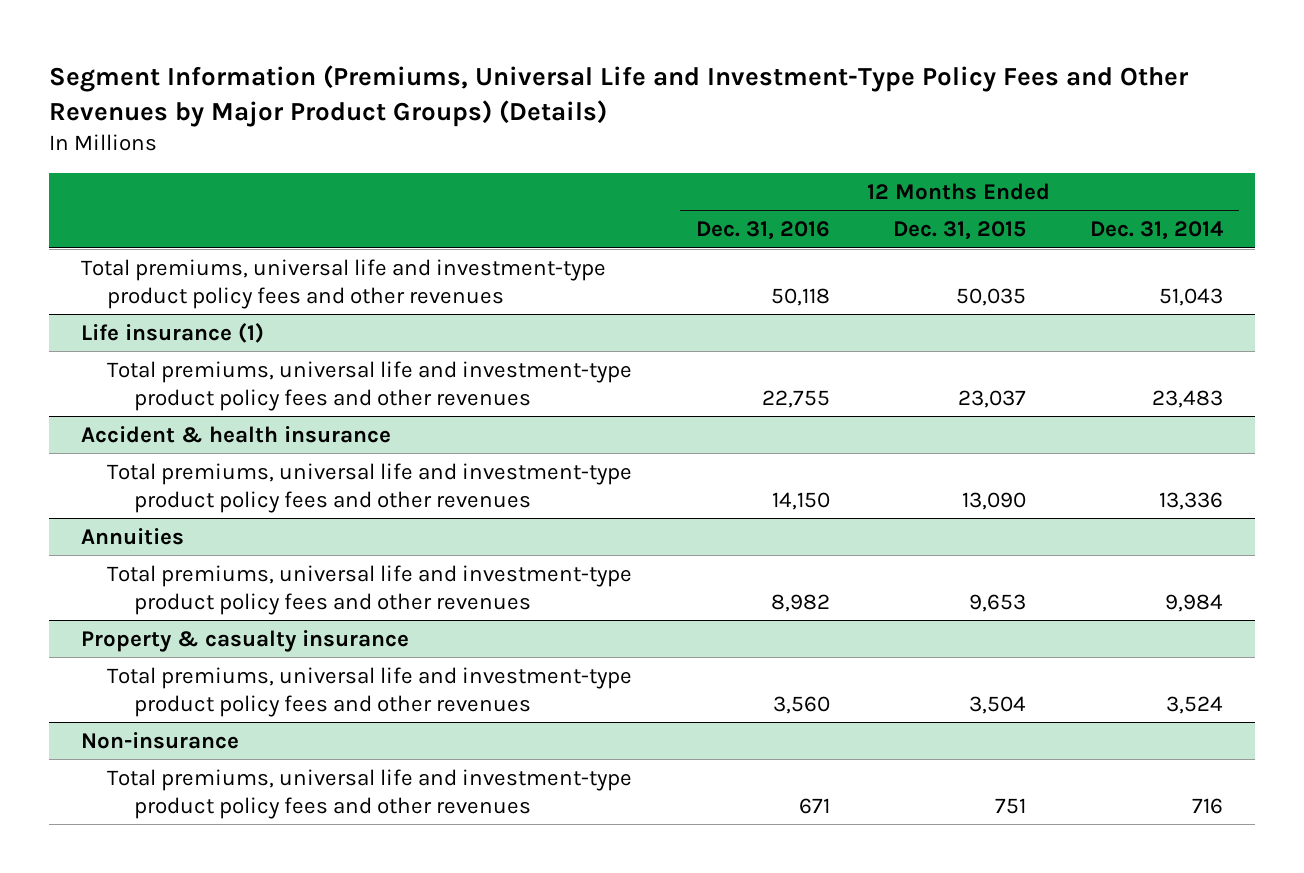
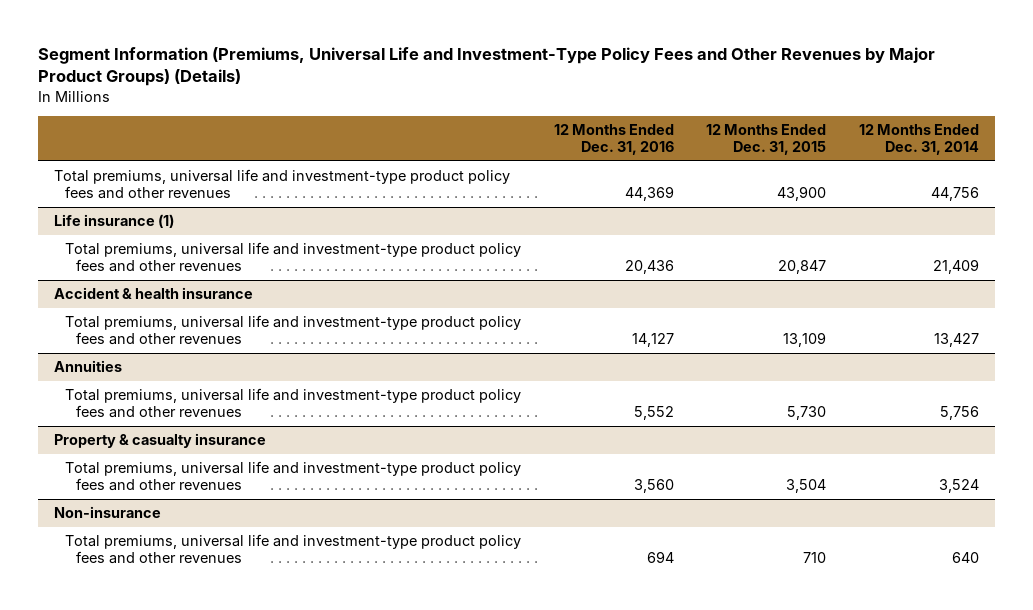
[770,287,830,306] 50,118 -> [624,186,674,202] 44,369
[956,287,1027,306] 50,035 -> [777,186,827,202] 43,900
[1158,287,1223,306] 51,043 -> [930,187,979,202] 44,756
[761,389,830,408] 22,755 -> [624,260,674,275] 20,436
[958,389,1027,408] 23,037 -> [778,260,827,275] 20,847
[1151,389,1223,408] 23,483 -> [932,259,979,275] 21,409
[771,491,830,510] 14,150 -> [631,333,674,348] 14,127
[962,491,1027,510] 13,090 -> [783,332,827,348] 13,109
[1158,491,1223,510] 13,336 -> [933,333,979,348] 13,427
[770,593,830,612] 8,982 -> [633,406,674,421] 5,552
[969,593,1027,612] 9,653 -> [787,406,827,421] 5,730
[1164,593,1223,612] 9,984 -> [939,406,979,421] 5,756
[798,797,830,814] 671 -> [646,551,674,564] 694
[995,797,1027,814] 751 -> [803,552,827,564] 710
[1191,797,1223,814] 716 -> [951,552,979,564] 640

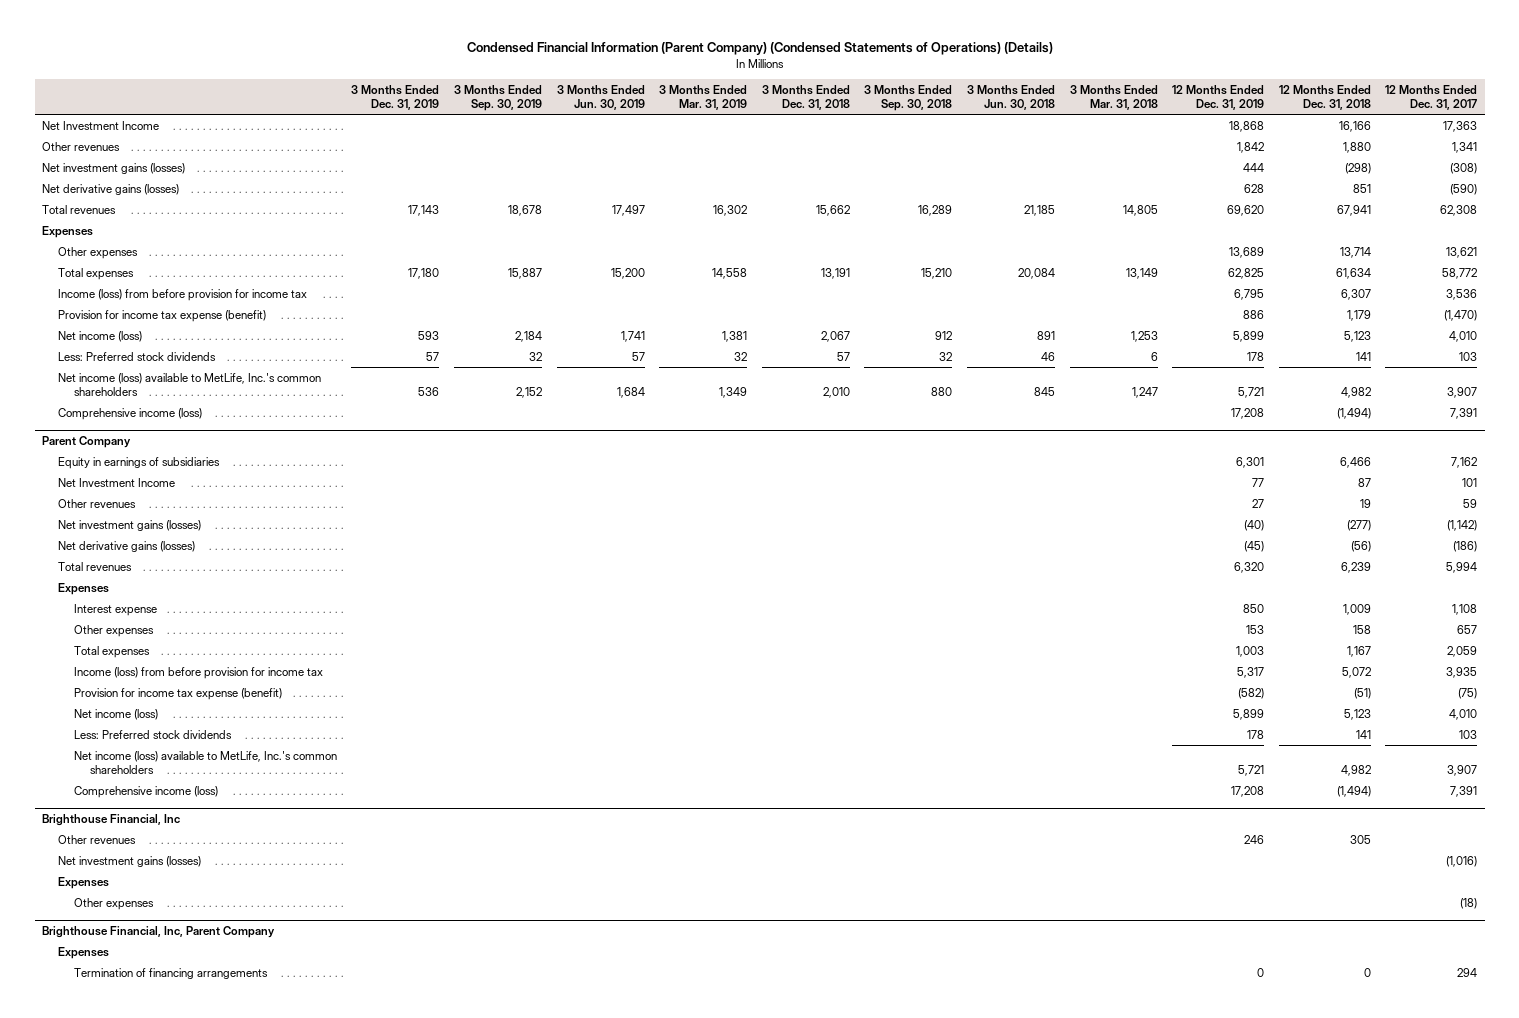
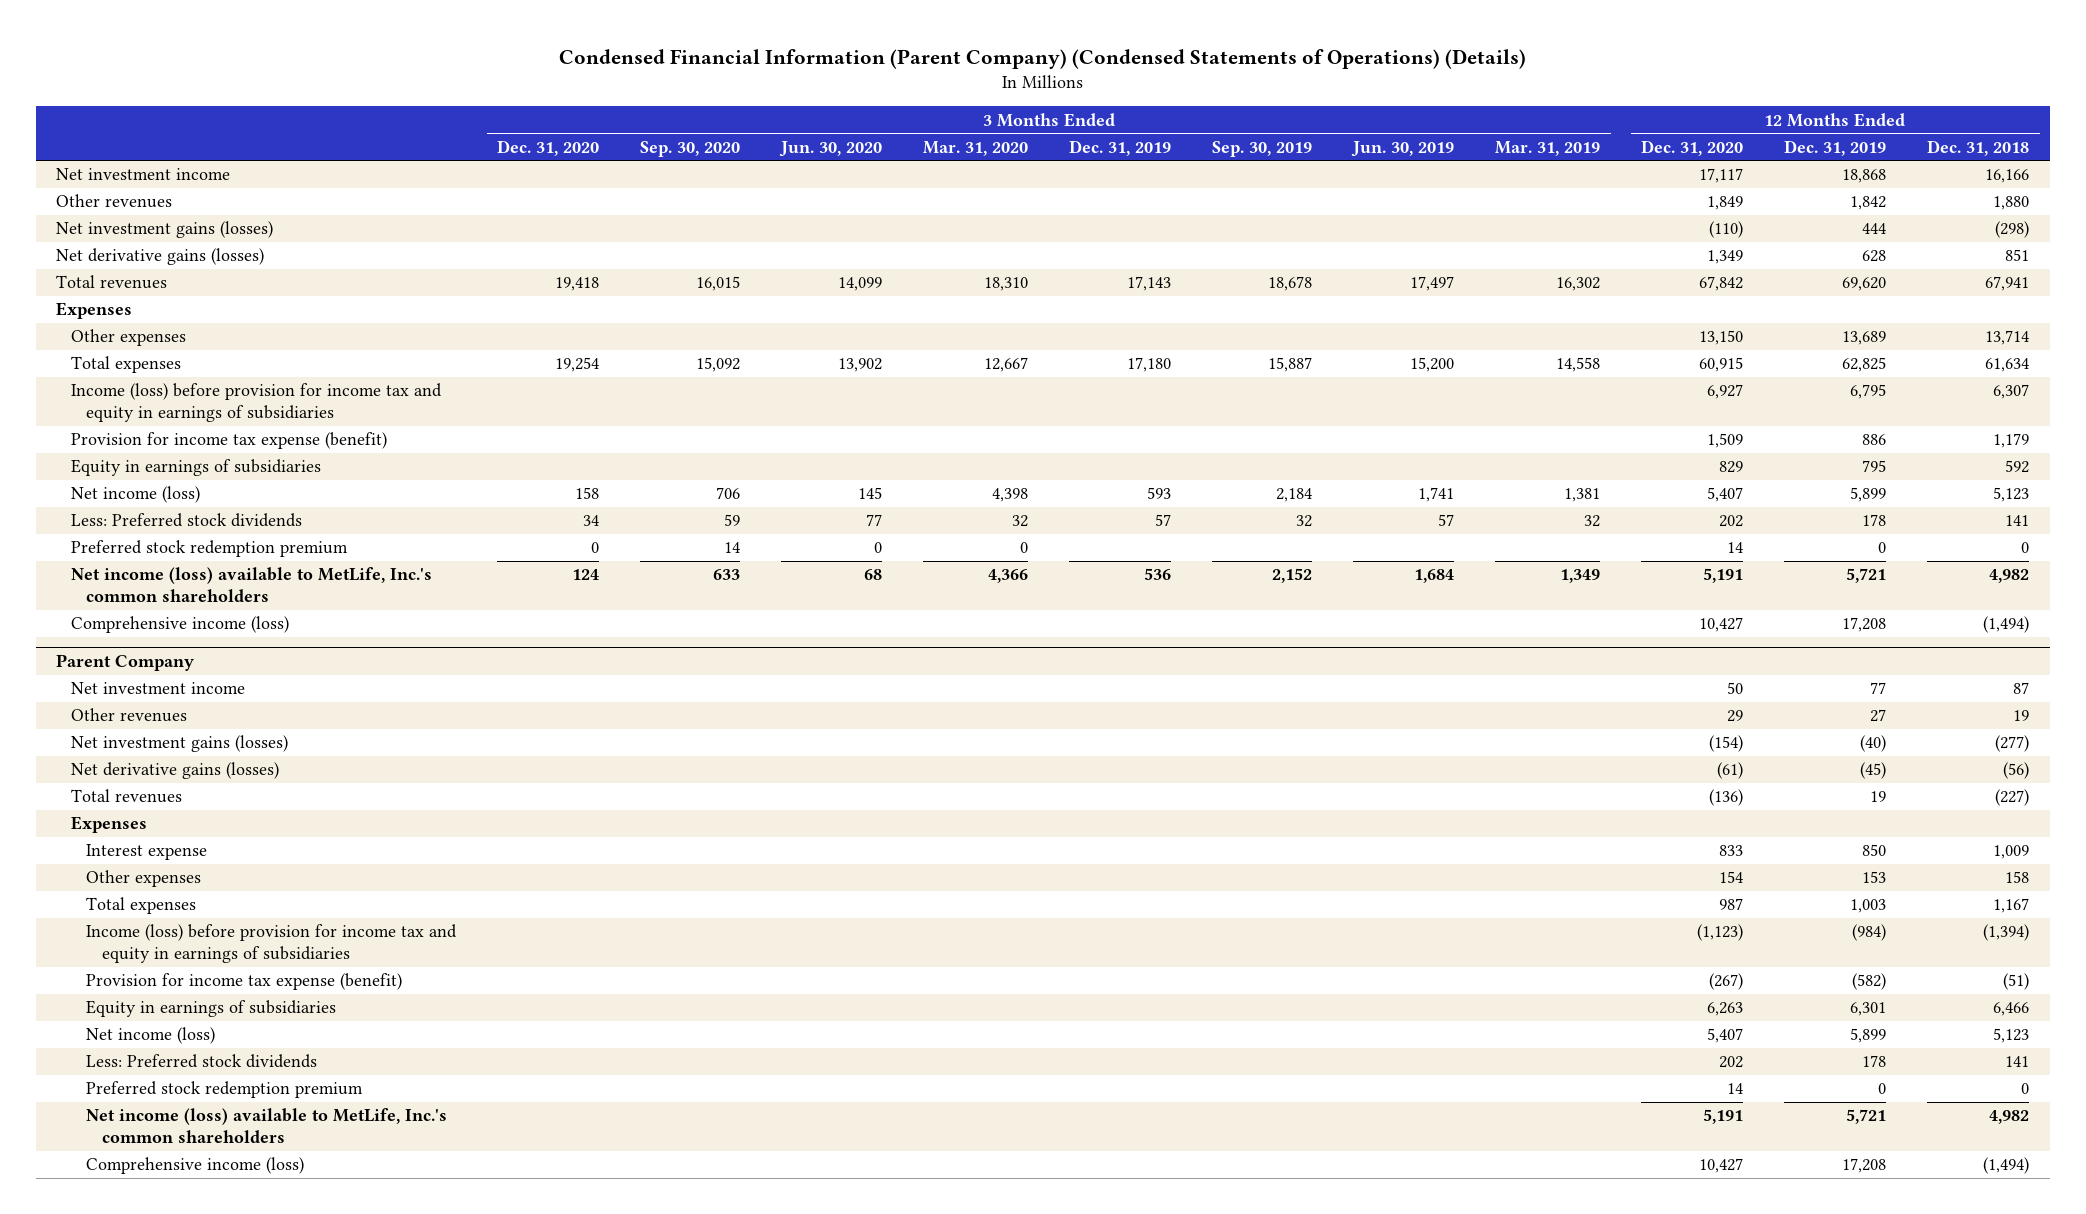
[761,84,850,110] 3 Months Ended Dec. 31, 2018 -> none
[864,84,953,111] 3 Months Ended Sep. 30, 2018 -> none
[967,84,1056,110] 3 Months Ended Jun. 30, 2018 -> none
[1069,84,1158,110] 3 Months Ended Mar. 31, 2018 -> none
[1385,84,1478,110] 12 Months Ended Dec. 31, 2017 -> none
none -> [497,139,600,156] Dec. 31, 2020
none -> [640,140,741,157] Sep. 30, 2020
none -> [779,140,883,157] Jun. 30, 2020
none -> [923,140,1029,156] Mar. 31, 2020
none -> [1641,139,1744,156] Dec. 31, 2020
[41,120,159,130] Net Investment Income -> [56,168,231,181] Net investment income
[57,288,307,301] Income (loss) from before provision for income tax -> [71,383,443,422] Income (loss) before provision for income tax and equity in earnings of subsidiaries
none -> [71,459,322,477] Equity in earnings of subsidiaries
none -> [71,540,349,558] Preferred stock redemption premium
[57,477,175,487] Net Investment Income -> [71,682,246,695] Net investment income
[1234,561,1265,573] 6,320 -> [1870,791,1887,803] 19
[1340,561,1371,573] 6,239 -> [1995,789,2030,807] (227)
[73,666,323,679] Income (loss) from before provision for income tax -> [86,924,458,963] Income (loss) before provision for income tax and equity in earnings of subsidiaries
[1237,666,1265,678] 5,317 -> [1852,924,1887,942] (984)
[1341,666,1371,678] 5,072 -> [1983,924,2030,942] (1,394)
[57,456,220,469] Equity in earnings of subsidiaries -> [86,1000,337,1018] Equity in earnings of subsidiaries
none -> [86,1081,364,1099] Preferred stock redemption premium
[41,813,180,826] Brighthouse Financial, Inc -> none
[57,834,136,844] Other revenues -> none
[57,855,201,867] Net investment gains (losses) -> none
[57,876,109,889] Expenses -> none
[73,897,154,910] Other expenses -> none
[41,925,275,938] Brighthouse Financial, Inc, Parent Company -> none
[57,946,109,959] Expenses -> none
[73,967,268,979] Termination of financing arrangements -> none

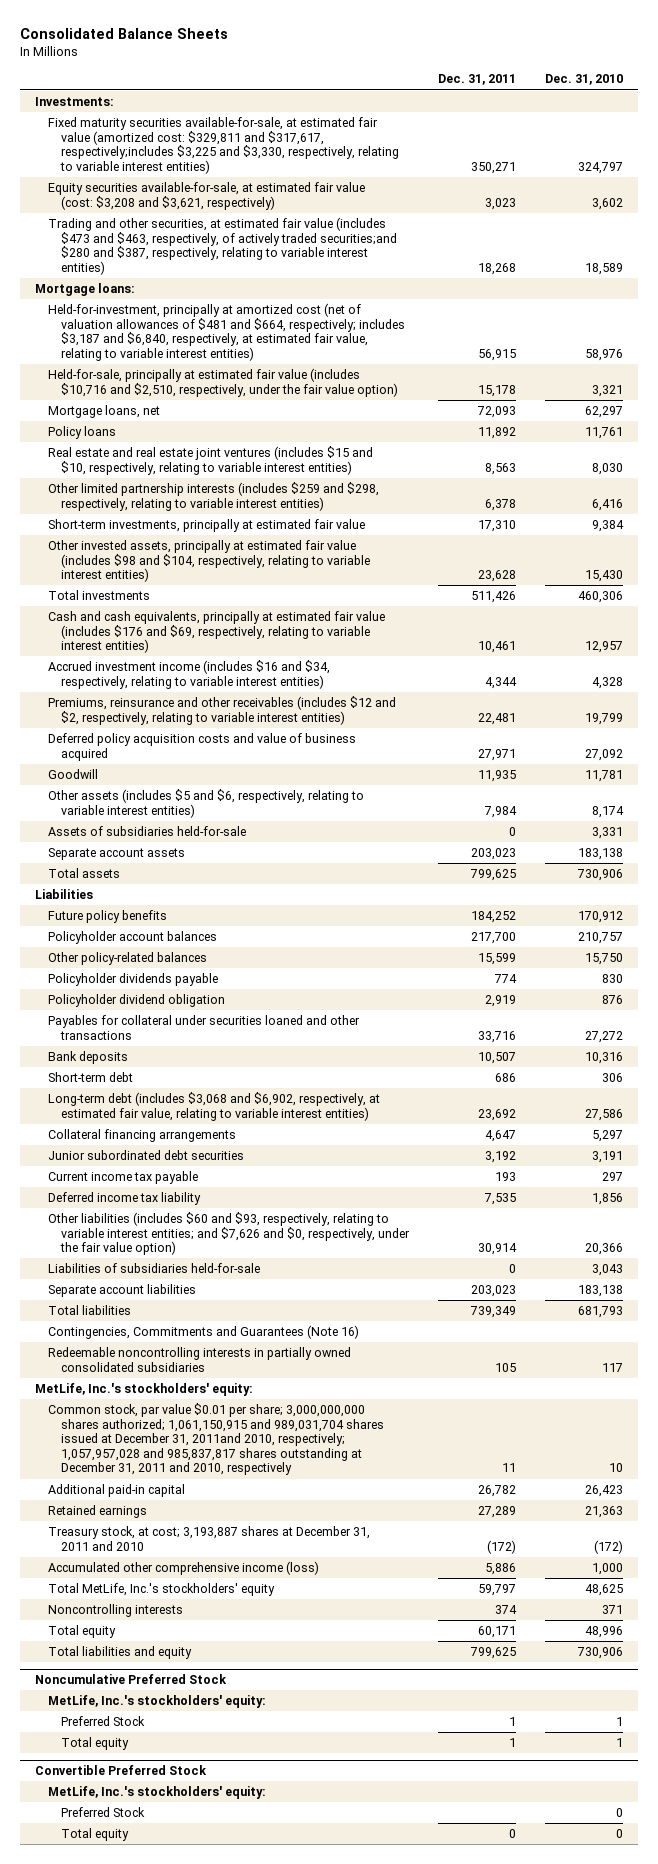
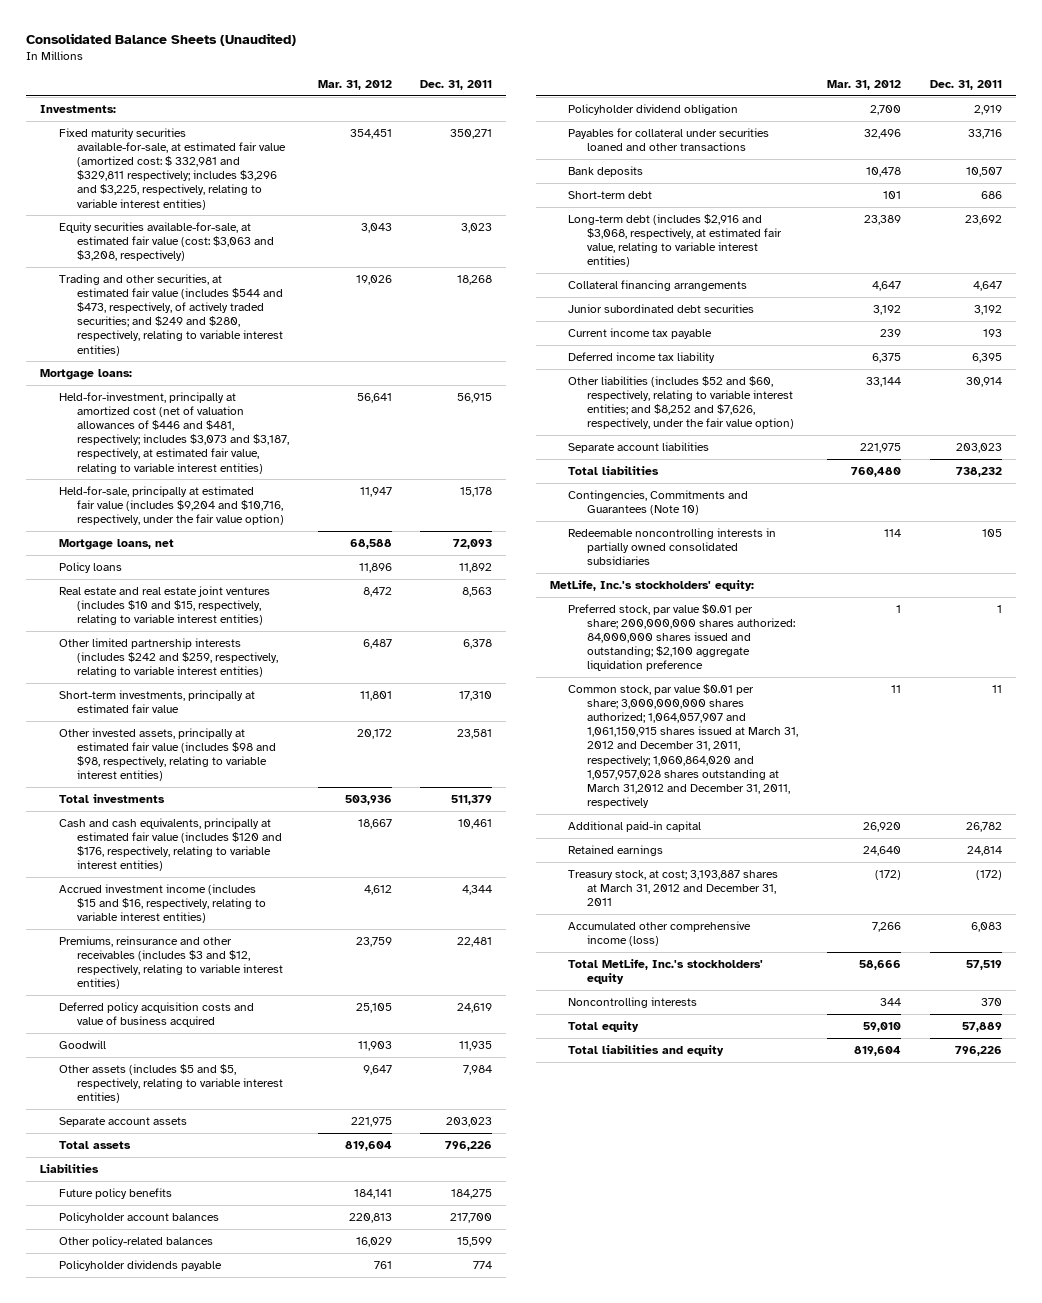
[20,28,229,40] Consolidated Balance Sheets -> [25,33,296,47] Consolidated Balance Sheets (Unaudited)
[545,74,624,86] Dec. 31, 2010 -> none
none -> [317,80,392,91] Mar. 31, 2012
[47,116,400,174] Fixed maturity securities available-for-sale, at estimated fair value (amortized cost: $329,811 and $317,617, respectively;includes $3,225 and $3,330, respectively, relating to variable interest entities) -> [58,127,287,210] Fixed maturity securities available-for-sale, at estimated fair value (amortized cost: $ 332,981 and $329,811 respectively; includes $3,296 and $3,225, respectively, relating to variable interest entities)
[47,181,365,210] Equity securities available-for-sale, at estimated fair value (cost: $3,208 and $3,621, respectively) -> [58,221,275,262] Equity securities available-for-sale, at estimated fair value (cost: $3,063 and $3,208, respectively)
[47,216,398,275] Trading and other securities, at estimated fair value (includes $473 and $463, respectively, of actively traded securities;and $280 and $387, respectively, relating to variable interest entities) -> [58,273,284,356] Trading and other securities, at estimated fair value (includes $544 and $473, respectively, of actively traded securities; and $249 and $280, respectively, relating to variable interest entities)
[47,302,406,361] Held-for-investment, principally at amortized cost (net of valuation allowances of $481 and $664, respectively; includes $3,187 and $6,840, respectively, at estimated fair value, relating to variable interest entities) -> [58,391,290,474] Held-for-investment, principally at amortized cost (net of valuation allowances of $446 and $481, respectively; includes $3,073 and $3,187, respectively, at estimated fair value, relating to variable interest entities)
[47,367,399,397] Held-for-sale, principally at estimated fair value (includes $10,716 and $2,510, respectively, under the fair value option) -> [58,485,285,526] Held-for-sale, principally at estimated fair value (includes $9,204 and $10,716, respectively, under the fair value option)
[47,445,373,475] Real estate and real estate joint ventures (includes $15 and $10, respectively, relating to variable interest entities) -> [58,585,270,626] Real estate and real estate joint ventures (includes $10 and $15, respectively, relating to variable interest entities)
[47,481,379,511] Other limited partnership interests (includes $259 and $298, respectively, relating to variable interest entities) -> [58,637,279,678] Other limited partnership interests (includes $242 and $259, respectively, relating to variable interest entities)
[47,539,371,583] Other invested assets, principally at estimated fair value (includes $98 and $104, respectively, relating to variable interest entities) -> [58,727,277,782] Other invested assets, principally at estimated fair value (includes $98 and $98, respectively, relating to variable interest entities)
[478,570,517,583] 23,628 -> [456,728,492,739] 23,581
[471,590,517,603] 511,426 -> [450,794,492,805] 511,379
[47,610,385,654] Cash and cash equivalents, principally at estimated fair value (includes $176 and $69, respectively, relating to variable interest entities) -> [58,817,283,872] Cash and cash equivalents, principally at estimated fair value (includes $120 and $176, respectively, relating to variable interest entities)
[47,659,330,689] Accrued investment income (includes $16 and $34, respectively, relating to variable interest entities) -> [58,883,267,924] Accrued investment income (includes $15 and $16, respectively, relating to variable interest entities)
[47,695,396,725] Premiums, reinsurance and other receivables (includes $12 and $2, respectively, relating to variable interest entities) -> [58,935,284,990] Premiums, reinsurance and other receivables (includes $3 and $12, respectively, relating to variable interest entities)
[478,748,517,761] 27,971 -> [456,1002,492,1013] 24,619
[47,825,246,836] Assets of subsidiaries held-for-sale -> none
[47,788,364,818] Other assets (includes $5 and $6, respectively, relating to variable interest entities) -> [58,1063,284,1104] Other assets (includes $5 and $5, respectively, relating to variable interest entities)
[470,868,517,881] 799,625 -> [444,1140,492,1151] 796,226
[471,910,517,923] 184,252 -> [450,1188,492,1199] 184,275
[47,1091,380,1121] Long-term debt (includes $3,068 and $6,902, respectively, at estimated fair value, relating to variable interest entities) -> [568,213,783,268] Long-term debt (includes $2,916 and $3,068, respectively, at estimated fair value, relating to variable interest entities)
[47,1262,260,1273] Liabilities of subsidiaries held-for-sale -> none
[484,1192,517,1205] 7,535 -> [971,352,1002,363] 6,395
[47,1211,411,1256] Other liabilities (includes $60 and $93, respectively, relating to variable interest entities; and $7,626 and $0, respectively, under the fair value option) -> [568,375,795,430] Other liabilities (includes $52 and $60, respectively, relating to variable interest entities; and $8,252 and $7,626, respectively, under the fair value option)
[470,1305,517,1318] 739,349 -> [955,466,1002,477] 738,232
[47,1324,359,1339] Contingencies, Commitments and Guarantees (Note 16) -> [568,489,749,515] Contingencies, Commitments and Guarantees (Note 10)
none -> [568,603,796,672] Preferred stock, par value $0.01 per share; 200,000,000 shares authorized: 84,000,000 shares issued and outstanding; $2,100 aggregate liquidation preference
[47,1402,385,1476] Common stock, par value $0.01 per share; 3,000,000,000 shares authorized; 1,061,150,915 and 989,031,704 shares issued at December 31, 2011and 2010, respectively; 1,057,957,028 and 985,837,817 shares outstanding at December 31, 2011 and 2010, respectively -> [568,683,799,809] Common stock, par value $0.01 per share; 3,000,000,000 shares authorized; 1,064,057,907 and 1,061,150,915 shares issued at March 31, 2012 and December 31, 2011, respectively; 1,060,864,020 and 1,057,957,028 shares outstanding at March 31,2012 and December 31, 2011, respectively
[34,1674,227,1685] Noncumulative Preferred Stock -> none
[47,1694,266,1708] MetLife, Inc.'s stockholders' equity: -> none
[61,1715,146,1726] Preferred Stock -> none
[61,1736,130,1750] Total equity -> none
[34,1765,207,1776] Convertible Preferred Stock -> none
[47,1785,266,1799] MetLife, Inc.'s stockholders' equity: -> none
[61,1806,146,1817] Preferred Stock -> none
[61,1827,130,1841] Total equity -> none
[478,1505,517,1518] 27,289 -> [966,845,1002,856] 24,814
[47,1525,370,1551] Treasury stock, at cost; 3,193,887 shares at December 31, 2011 and 2010 -> [568,869,779,907] Treasury stock, at cost; 3,193,887 shares at March 31, 2012 and December 31, 2011
[485,1562,517,1575] 5,886 -> [970,921,1002,932] 6,083
[478,1583,517,1596] 59,797 -> [965,959,1002,970] 57,519
[495,1604,518,1614] 374 -> [980,997,1002,1006] 370
[478,1625,517,1638] 60,171 -> [961,1021,1002,1032] 57,889
[470,1646,517,1659] 799,625 -> [954,1045,1002,1056] 796,226

